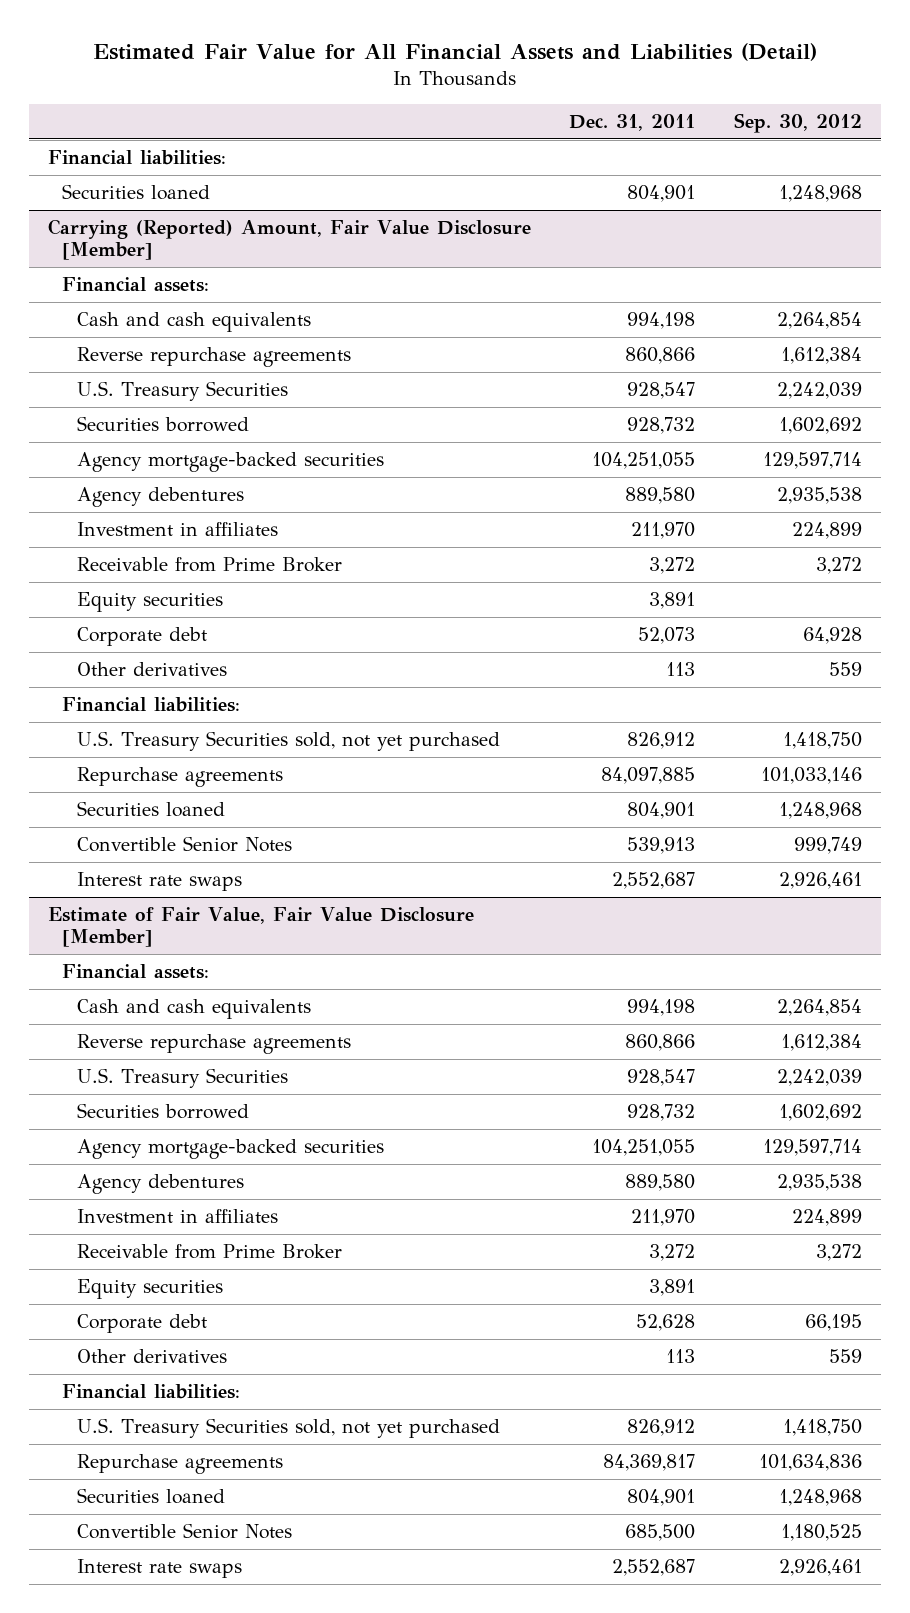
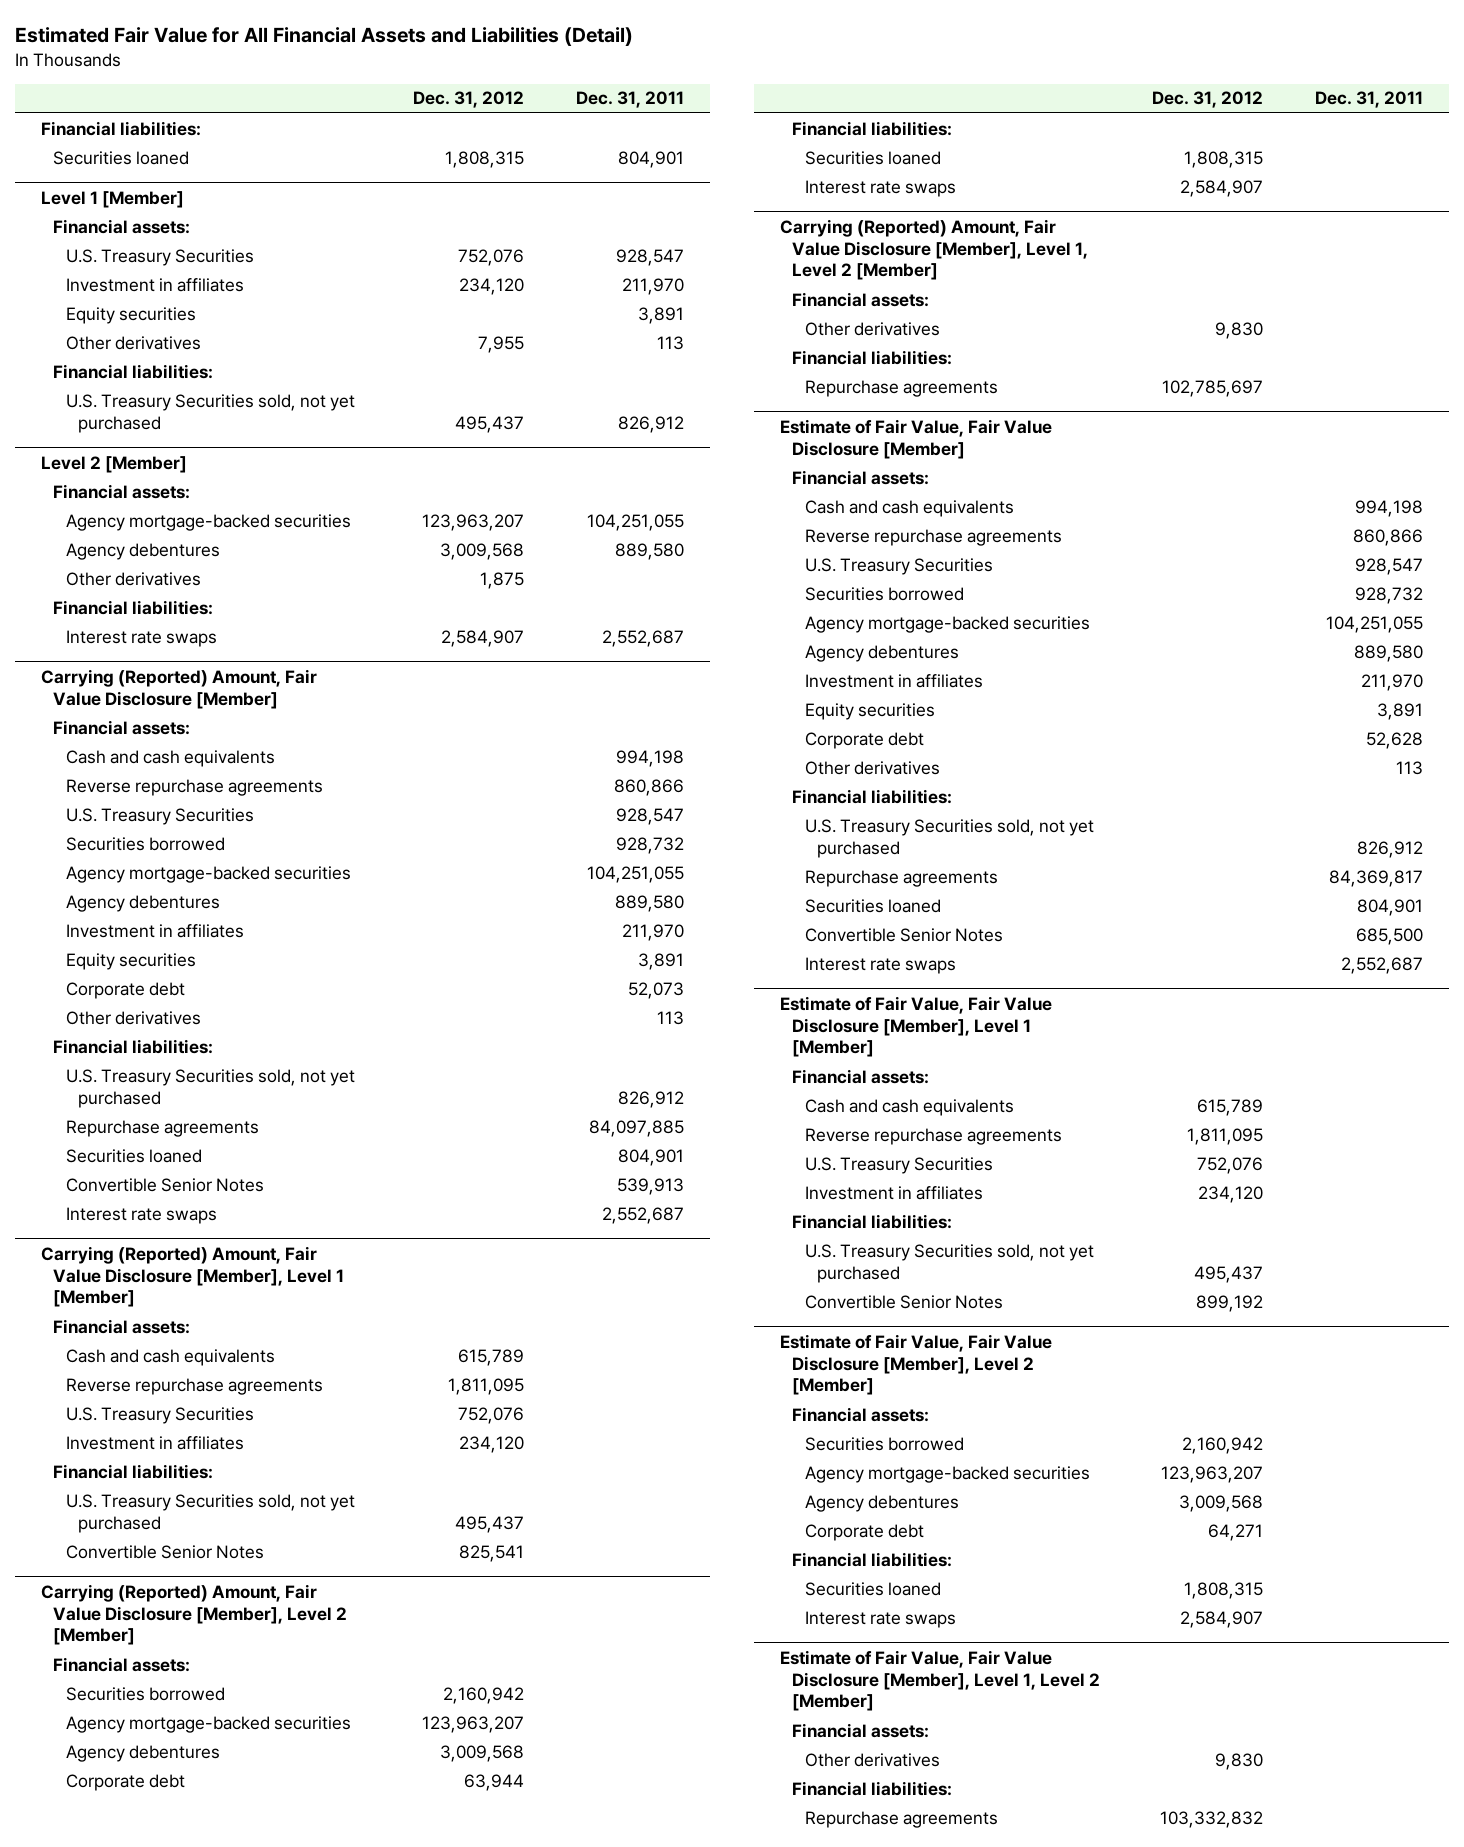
[733,113,862,134] Sep. 30, 2012 -> none
none -> [413,91,525,109] Dec. 31, 2012
none -> [40,190,184,208] Level 1 [Member]
none -> [53,218,191,234] Financial assets:
none -> [65,248,254,266] U.S. Treasury Securities
none -> [65,277,244,292] Investment in affiliates
none -> [65,306,196,324] Equity securities
none -> [65,335,201,350] Other derivatives
none -> [53,363,214,379] Financial liabilities:
none -> [65,393,355,433] U.S. Treasury Securities sold, not yet purchased
none -> [40,455,187,473] Level 2 [Member]
none -> [53,483,191,499] Financial assets:
none -> [65,513,351,531] Agency mortgage-backed securities
none -> [65,542,220,560] Agency debentures
none -> [65,571,201,586] Other derivatives
none -> [53,599,214,615] Financial liabilities:
none -> [65,629,217,647] Interest rate swaps
[76,557,342,573] Receivable from Prime Broker -> none
none -> [40,1245,345,1308] Carrying (Reported) Amount, Fair Value Disclosure [Member], Level 1 [Member]
none -> [53,1318,191,1334] Financial assets:
none -> [65,1348,275,1366] Cash and cash equivalents
none -> [65,1377,323,1395] Reverse repurchase agreements
none -> [65,1406,254,1424] U.S. Treasury Securities
none -> [65,1435,244,1450] Investment in affiliates
none -> [53,1463,214,1479] Financial liabilities:
none -> [65,1493,355,1533] U.S. Treasury Securities sold, not yet purchased
none -> [65,1544,264,1559] Convertible Senior Notes
none -> [40,1583,348,1646] Carrying (Reported) Amount, Fair Value Disclosure [Member], Level 2 [Member]
none -> [53,1656,191,1672] Financial assets:
none -> [65,1686,225,1701] Securities borrowed
none -> [65,1715,351,1733] Agency mortgage-backed securities
none -> [65,1744,220,1762] Agency debentures
none -> [65,1773,185,1791] Corporate debt
none -> [792,120,953,136] Financial liabilities:
none -> [804,150,941,165] Securities loaned
none -> [804,179,956,197] Interest rate swaps
none -> [780,218,1089,281] Carrying (Reported) Amount, Fair Value Disclosure [Member], Level 1, Level 2 [Member]
none -> [792,291,930,307] Financial assets:
none -> [804,321,940,336] Other derivatives
none -> [792,349,953,365] Financial liabilities:
none -> [804,379,998,397] Repurchase agreements
[76,1244,342,1260] Receivable from Prime Broker -> none
none -> [780,995,1053,1058] Estimate of Fair Value, Fair Value Disclosure [Member], Level 1 [Member]
none -> [792,1068,930,1084] Financial assets:
none -> [804,1098,1014,1116] Cash and cash equivalents
none -> [804,1127,1062,1145] Reverse repurchase agreements
none -> [804,1156,993,1174] U.S. Treasury Securities
none -> [804,1185,983,1200] Investment in affiliates
none -> [792,1213,953,1229] Financial liabilities:
none -> [804,1243,1094,1283] U.S. Treasury Securities sold, not yet purchased
none -> [804,1294,1003,1309] Convertible Senior Notes
none -> [780,1333,1053,1396] Estimate of Fair Value, Fair Value Disclosure [Member], Level 2 [Member]
none -> [792,1406,930,1422] Financial assets:
none -> [804,1436,964,1451] Securities borrowed
none -> [804,1465,1090,1483] Agency mortgage-backed securities
none -> [804,1494,959,1512] Agency debentures
none -> [804,1523,924,1541] Corporate debt
none -> [792,1551,953,1567] Financial liabilities:
none -> [804,1581,941,1596] Securities loaned
none -> [804,1610,956,1628] Interest rate swaps
none -> [780,1649,1101,1712] Estimate of Fair Value, Fair Value Disclosure [Member], Level 1, Level 2 [Member]
none -> [792,1722,930,1738] Financial assets:
none -> [804,1752,940,1767] Other derivatives
none -> [792,1780,953,1796] Financial liabilities:
none -> [804,1810,998,1828] Repurchase agreements

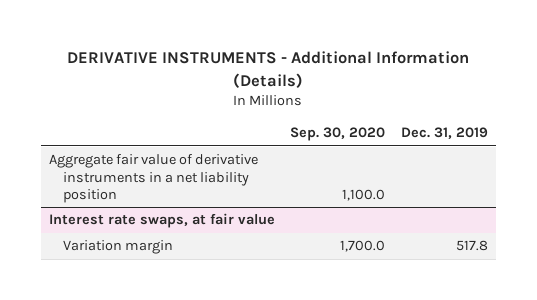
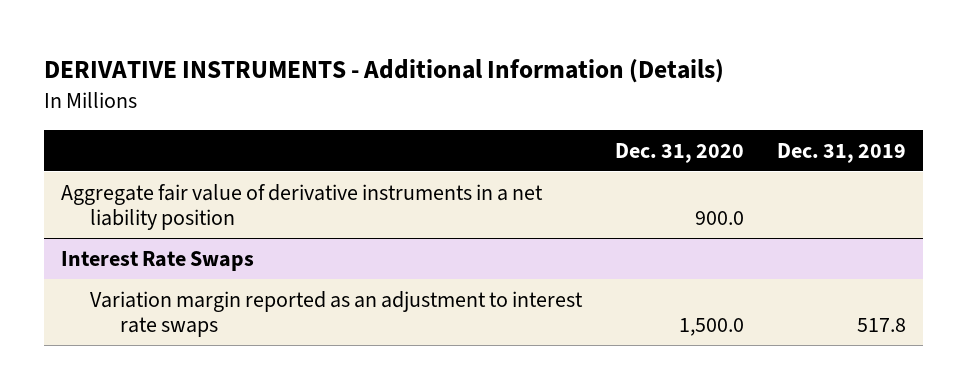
[290,127,386,142] Sep. 30, 2020 -> none
none -> [615,142,745,163] Dec. 31, 2020
[48,213,275,229] Interest rate swaps, at fair value -> [60,250,254,271] Interest Rate Swaps
[63,240,174,255] Variation margin -> [90,290,584,338] Variation margin reported as an adjustment to interest rate swaps

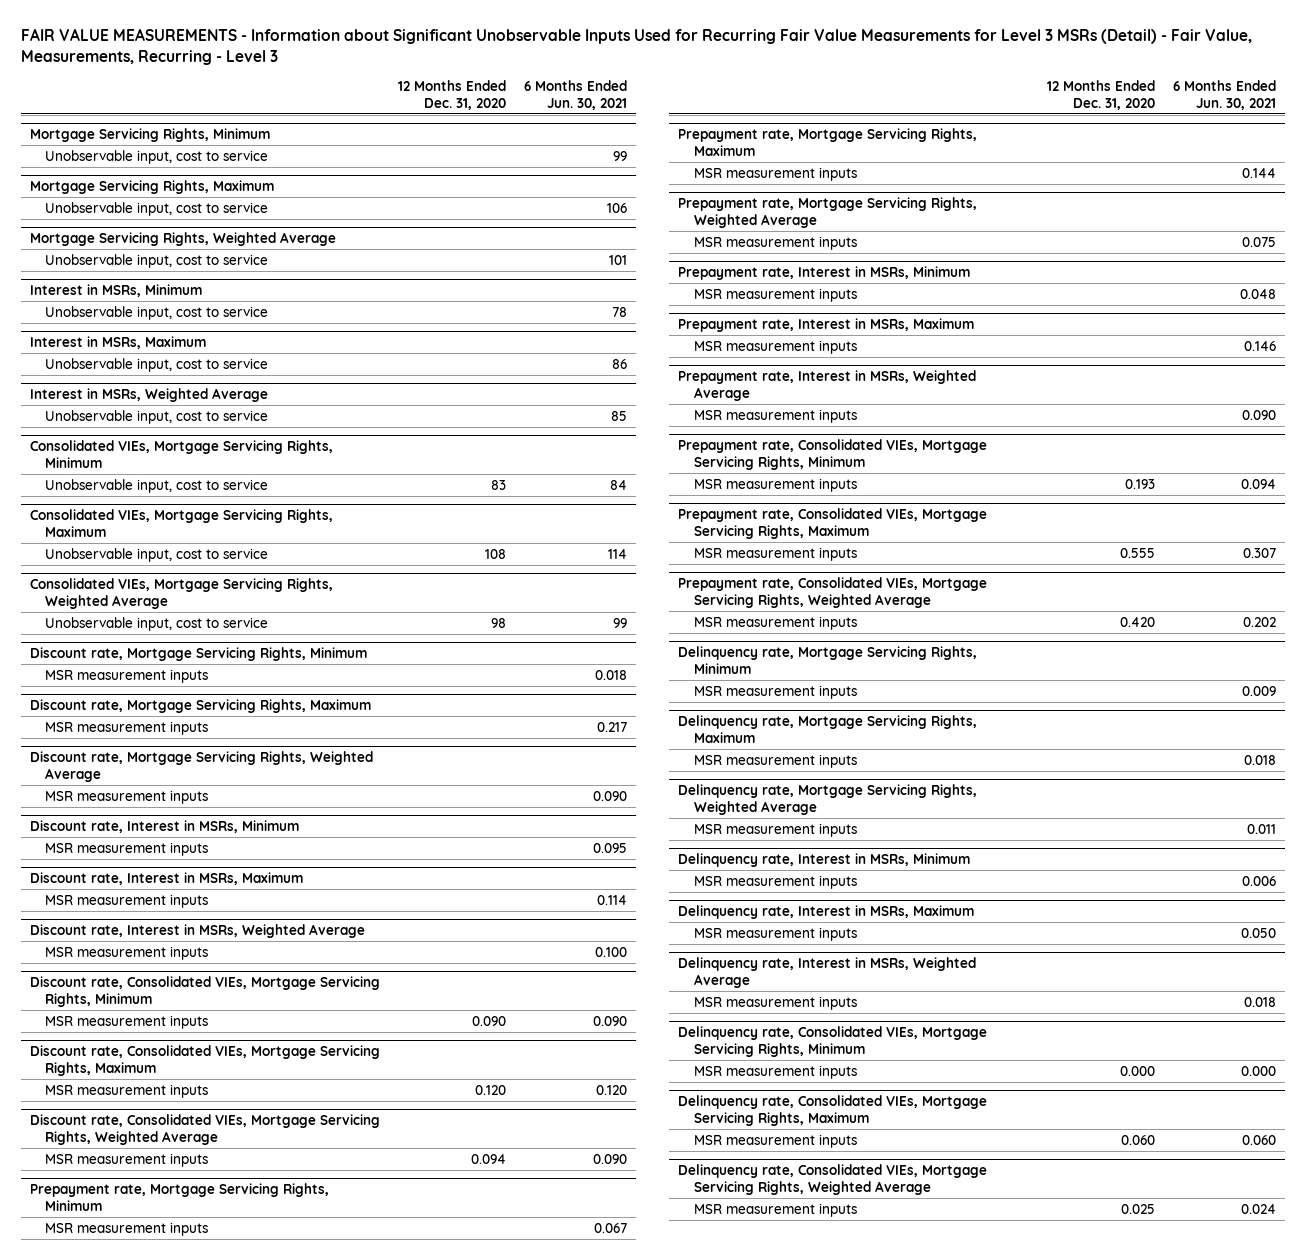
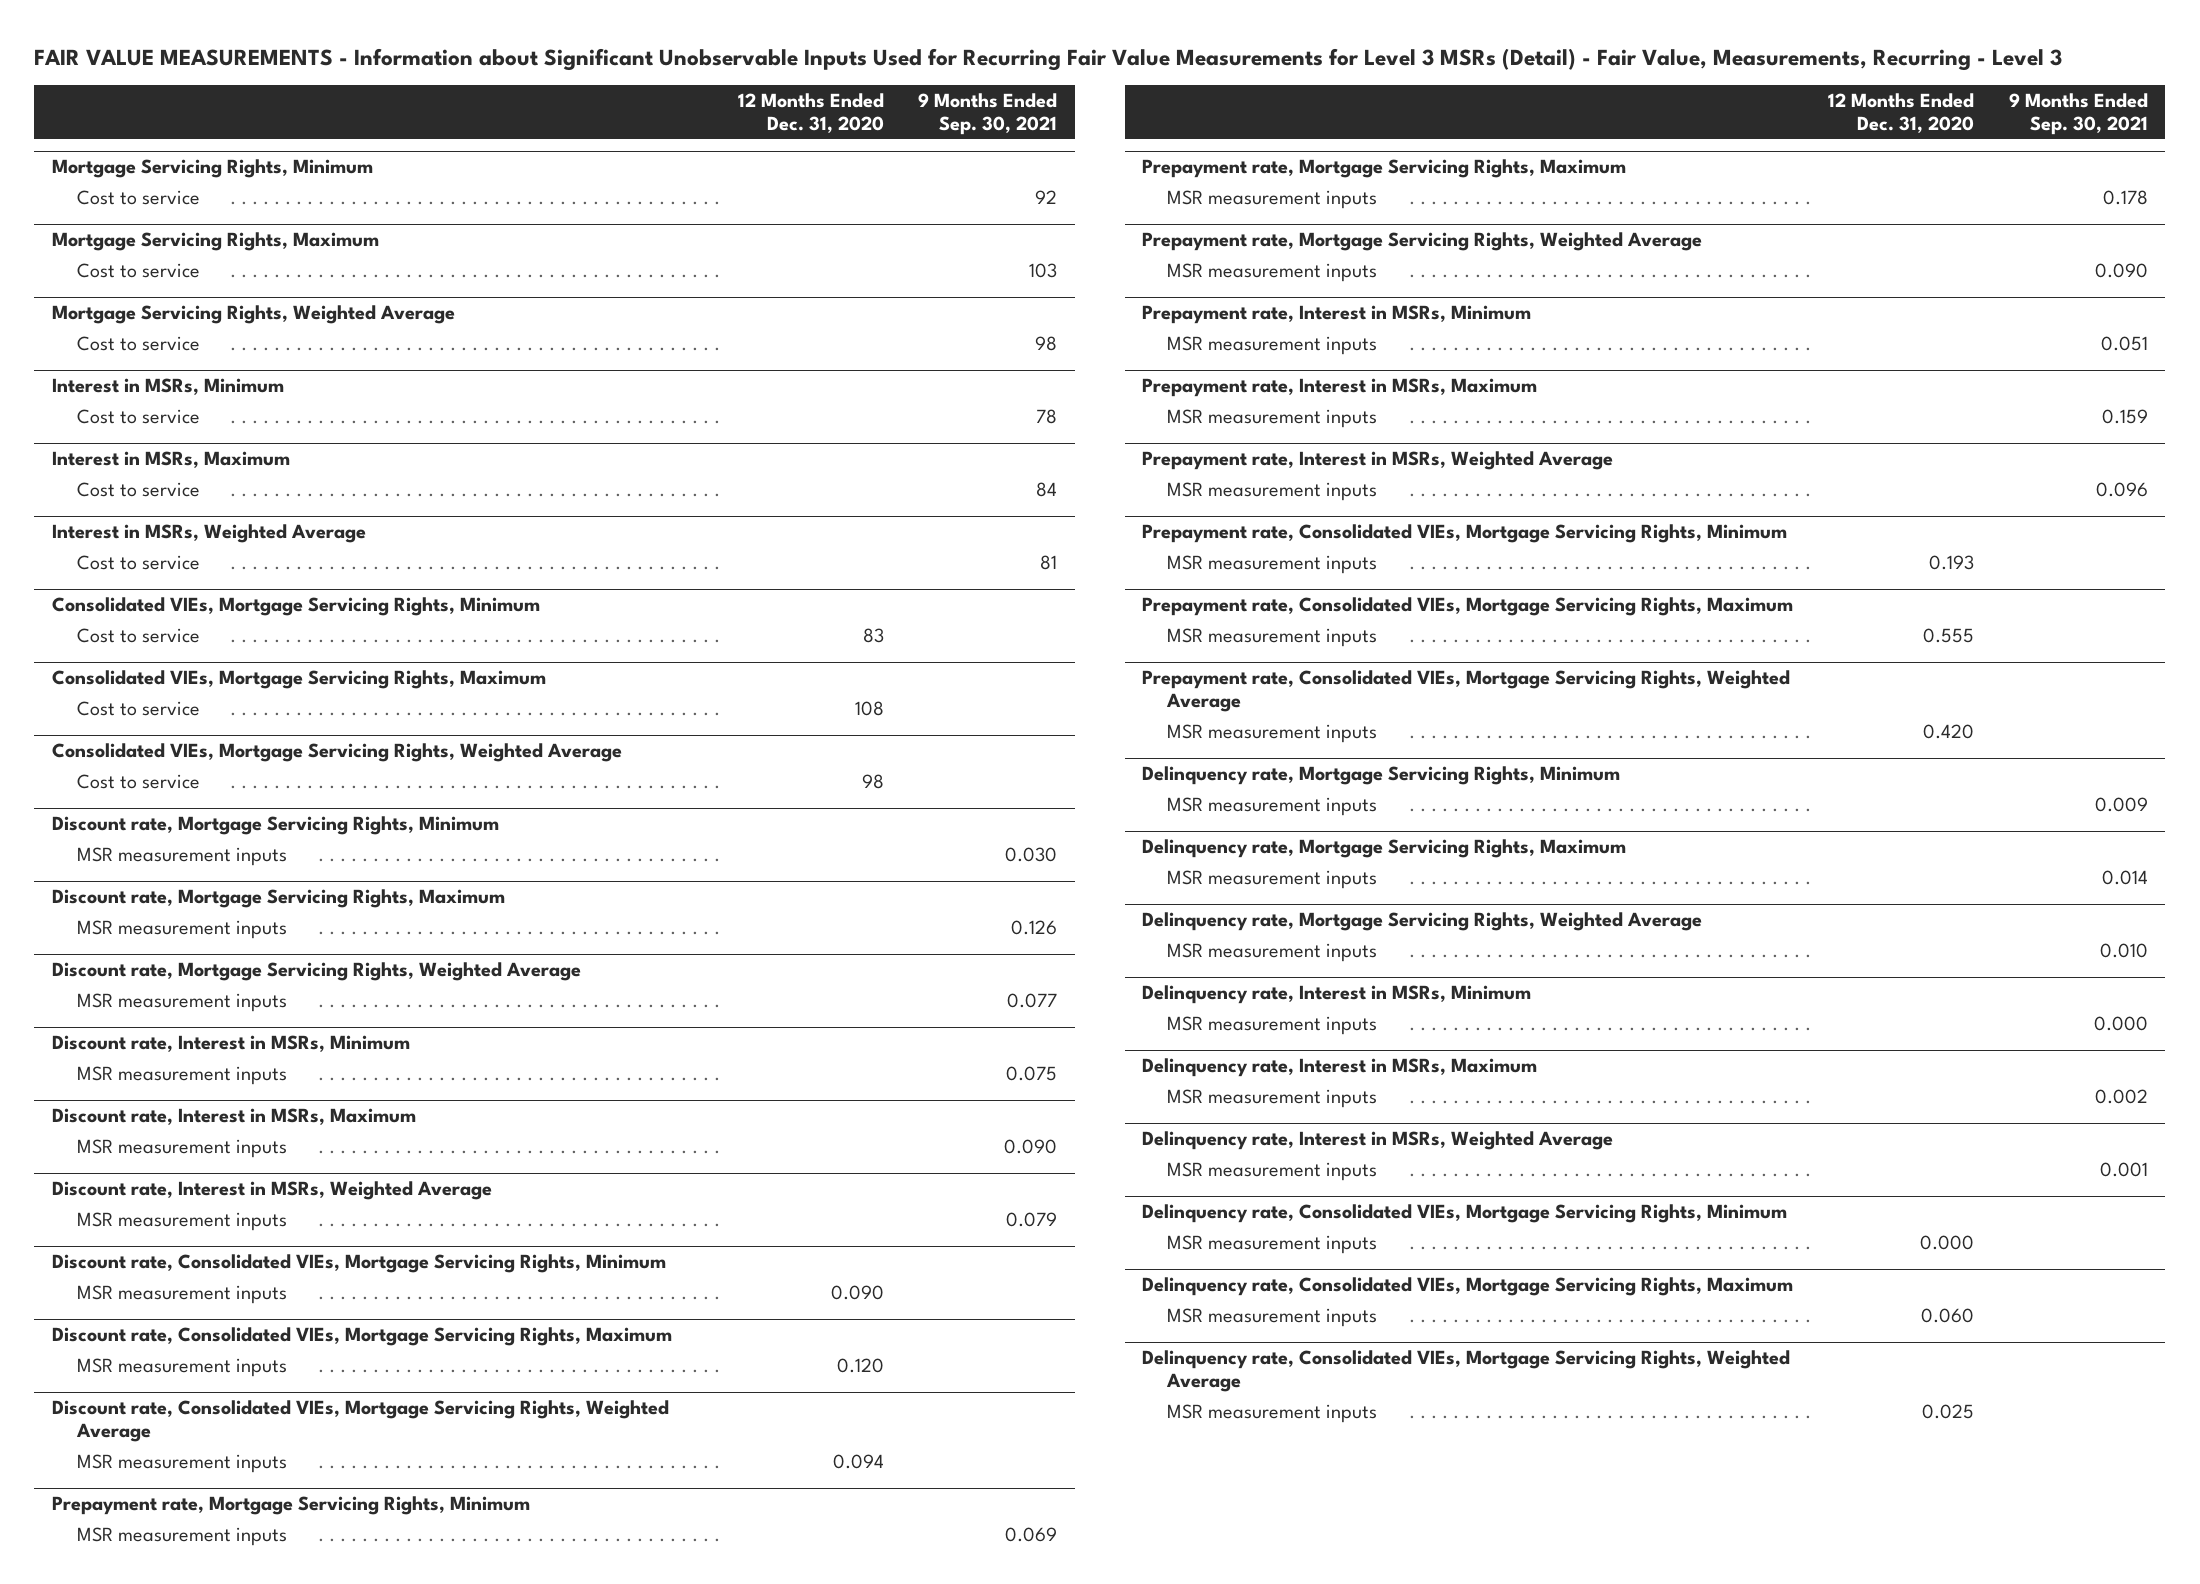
[523,79,627,110] 6 Months Ended Jun. 30, 2021 -> none
none -> [918,93,1058,136] 9 Months Ended Sep. 30, 2021
[44,149,268,164] Unobservable input, cost to service -> [76,189,200,205] Cost to service
[44,201,268,216] Unobservable input, cost to service -> [76,262,200,278] Cost to service
[44,253,268,268] Unobservable input, cost to service -> [76,335,200,351] Cost to service
[44,305,268,320] Unobservable input, cost to service -> [76,408,200,424] Cost to service
[44,357,268,372] Unobservable input, cost to service -> [76,481,200,497] Cost to service
[44,409,268,424] Unobservable input, cost to service -> [76,554,200,570] Cost to service
[44,478,268,493] Unobservable input, cost to service -> [76,627,200,643] Cost to service
[44,547,268,562] Unobservable input, cost to service -> [76,700,200,716] Cost to service
[44,616,268,631] Unobservable input, cost to service -> [76,773,200,789] Cost to service

